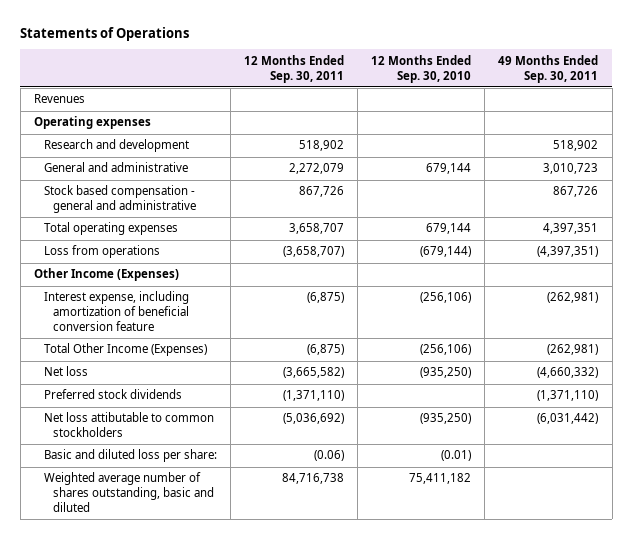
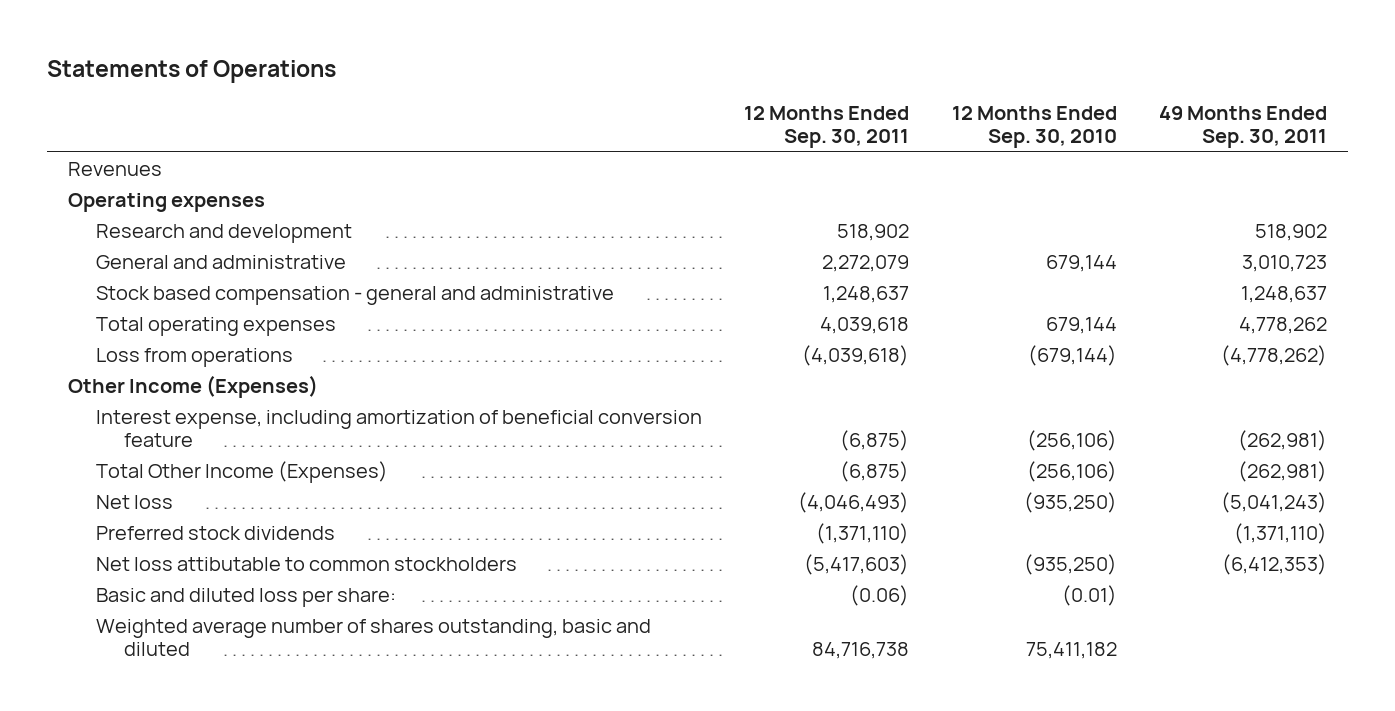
[298,186,344,198] 867,726 -> [823,285,910,303] 1,248,637
[553,186,599,198] 867,726 -> [1240,285,1327,303] 1,248,637
[288,223,344,235] 3,658,707 -> [820,316,910,334] 4,039,618
[543,223,599,235] 4,397,351 -> [1238,316,1327,334] 4,778,262
[282,246,344,258] (3,658,707) -> [802,344,910,366] (4,039,618)
[537,246,599,258] (4,397,351) -> [1220,344,1327,366] (4,778,262)
[282,367,344,379] (3,665,582) -> [798,491,910,513] (4,046,493)
[537,367,599,379] (4,660,332) -> [1220,491,1327,513] (5,041,243)
[282,413,344,425] (5,036,692) -> [804,553,910,575] (5,417,603)
[537,413,599,425] (6,031,442) -> [1221,553,1327,575] (6,412,353)

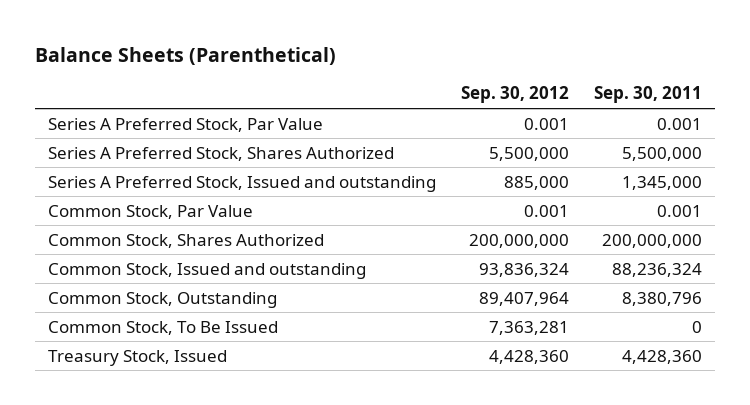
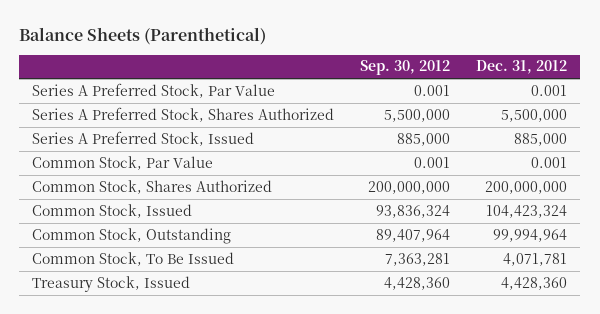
[594,86,703,104] Sep. 30, 2011 -> none
none -> [476,60,568,75] Dec. 31, 2012
[48,175,437,192] Series A Preferred Stock, Issued and outstanding -> [32,130,255,146] Series A Preferred Stock, Issued
[48,262,367,279] Common Stock, Issued and outstanding -> [32,203,193,218] Common Stock, Issued

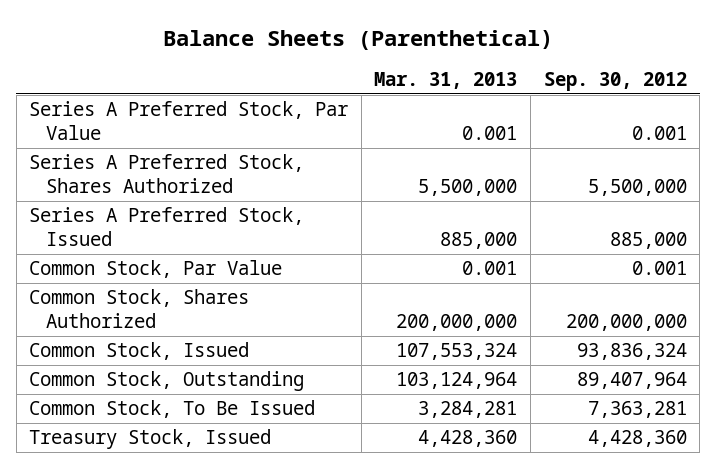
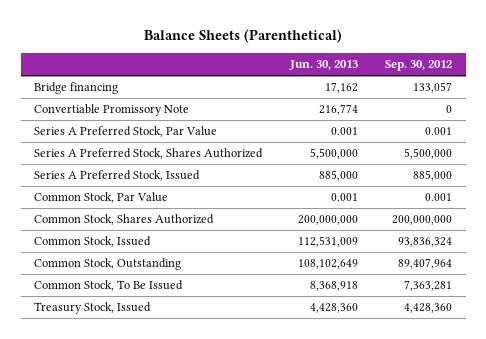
[374,72,518,90] Mar. 31, 2013 -> none
none -> [288,60,358,71] Jun. 30, 2013
none -> [34,82,119,95] Bridge financing
none -> [34,104,190,117] Convertiable Promissory Note

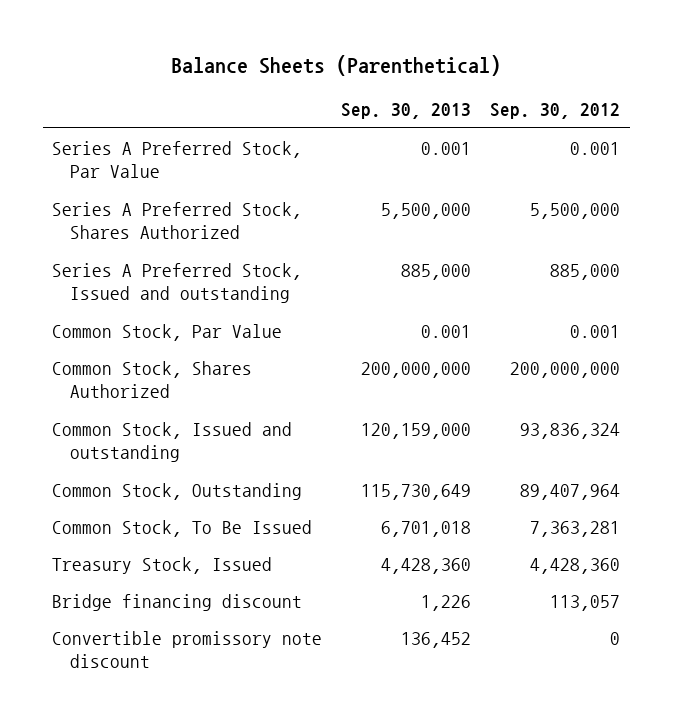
[288,60,358,71] Jun. 30, 2013 -> none
none -> [341,103,472,120] Sep. 30, 2013
[34,82,119,95] Bridge financing -> none
[34,104,190,117] Convertiable Promissory Note -> none
[34,170,201,182] Series A Preferred Stock, Issued -> [52,262,303,303] Series A Preferred Stock, Issued and outstanding
[34,236,152,248] Common Stock, Issued -> [52,421,293,462] Common Stock, Issued and outstanding
none -> [52,593,303,611] Bridge financing discount
none -> [52,630,323,668] Convertible promissory note discount

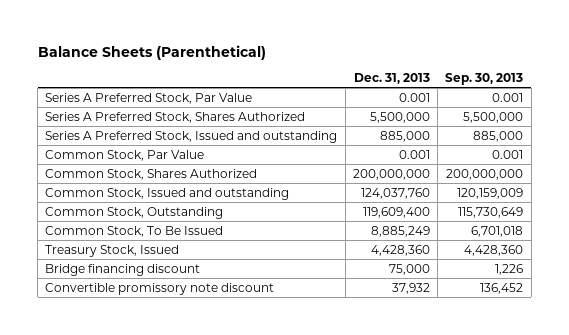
[490,103,621,120] Sep. 30, 2012 -> none
none -> [353,73,430,85] Dec. 31, 2013
[361,422,472,439] 120,159,000 -> [457,187,524,199] 120,159,009

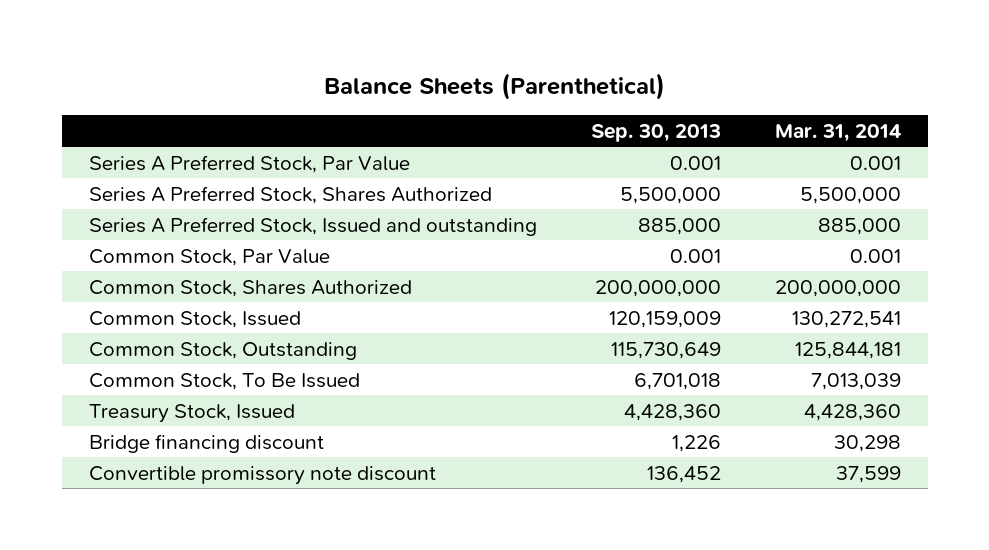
[353,73,430,85] Dec. 31, 2013 -> none
none -> [774,123,901,142] Mar. 31, 2014
[45,187,290,200] Common Stock, Issued and outstanding -> [88,310,301,328] Common Stock, Issued

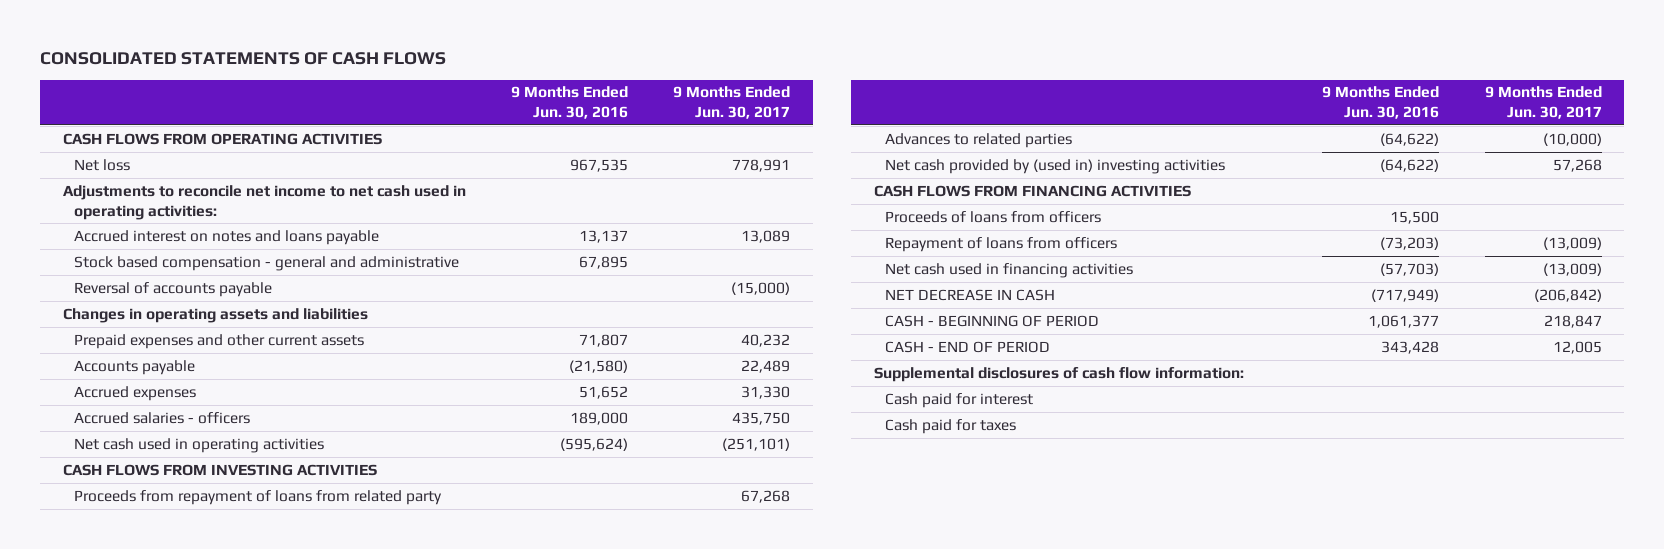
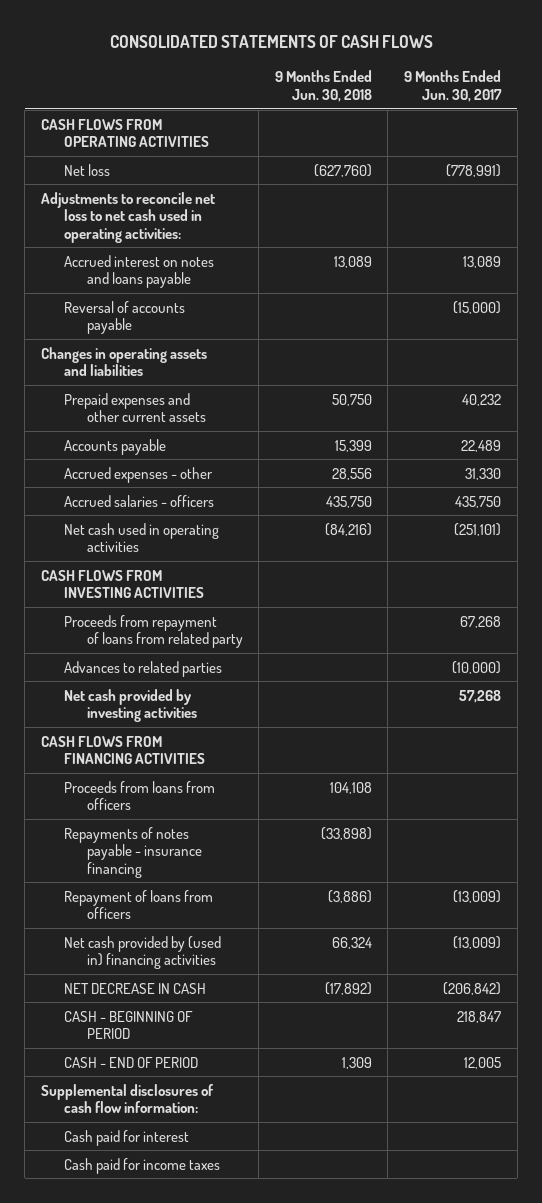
[510,86,628,120] 9 Months Ended Jun. 30, 2016 -> none
none -> [274,70,372,102] 9 Months Ended Jun. 30, 2018
[732,158,791,172] 778,991 -> [445,163,501,177] (778,991)
[62,184,466,220] Adjustments to reconcile net income to net cash used in operating activities: -> [40,191,215,243] Adjustments to reconcile net loss to net cash used in operating activities:
[73,255,459,271] Stock based compensation - general and administrative -> none
[73,385,196,401] Accrued expenses -> [63,466,213,483] Accrued expenses - other
[885,158,1226,174] Net cash provided by (used in) investing activities -> [63,688,197,723] Net cash provided by investing activities
[885,210,1102,223] Proceeds of loans from officers -> [63,780,215,811] Proceeds from loans from officers
none -> [63,826,202,878] Repayments of notes payable - insurance financing
[885,262,1134,278] Net cash used in financing activities -> [63,935,221,970] Net cash provided by (used in) financing activities
[885,418,1017,434] Cash paid for taxes -> [63,1157,220,1174] Cash paid for income taxes

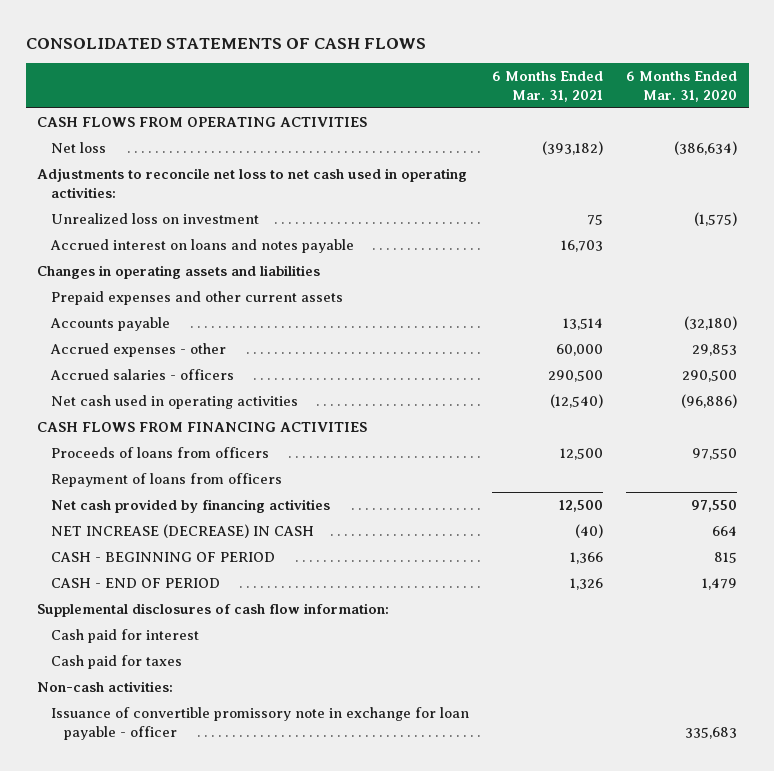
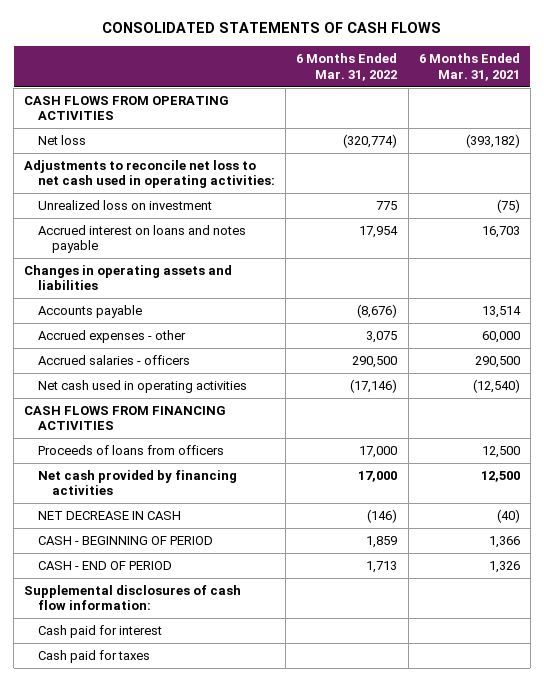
[626,71,738,103] 6 Months Ended Mar. 31, 2020 -> none
none -> [296,53,398,81] 6 Months Ended Mar. 31, 2022
[586,213,603,225] 75 -> [496,199,520,214] (75)
[50,290,343,305] Prepaid expenses and other current assets -> none
[50,472,282,487] Repayment of loans from officers -> none
[50,523,314,538] NET INCREASE (DECREASE) IN CASH -> [38,511,182,521] NET DECREASE IN CASH
[37,680,174,692] Non-cash activities: -> none
[50,706,469,740] Issuance of convertible promissory note in exchange for loan payable - officer -> none

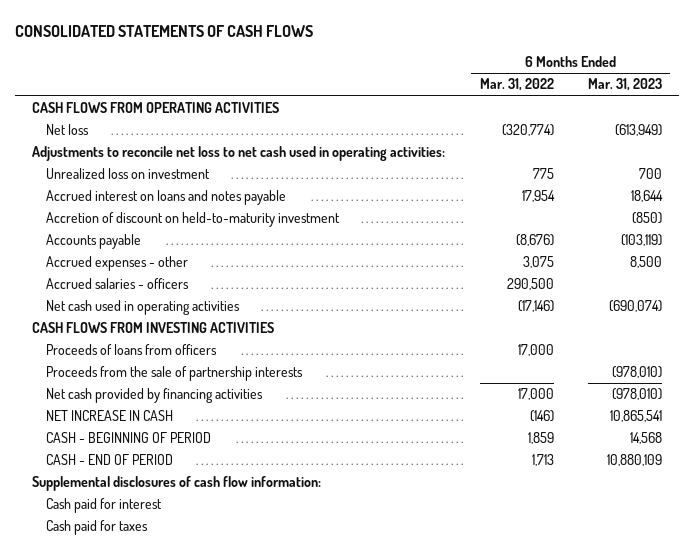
[418,53,520,81] 6 Months Ended Mar. 31, 2021 -> none
none -> [587,78,662,92] Mar. 31, 2023
[24,265,233,291] Changes in operating assets and liabilities -> none
none -> [46,212,341,228] Accretion of discount on held-to-maturity investment
[24,406,227,431] CASH FLOWS FROM FINANCING ACTIVITIES -> [32,322,275,334] CASH FLOWS FROM INVESTING ACTIVITIES
none -> [46,366,304,382] Proceeds from the sale of partnership interests
[38,511,182,521] NET DECREASE IN CASH -> [46,410,174,422] NET INCREASE IN CASH

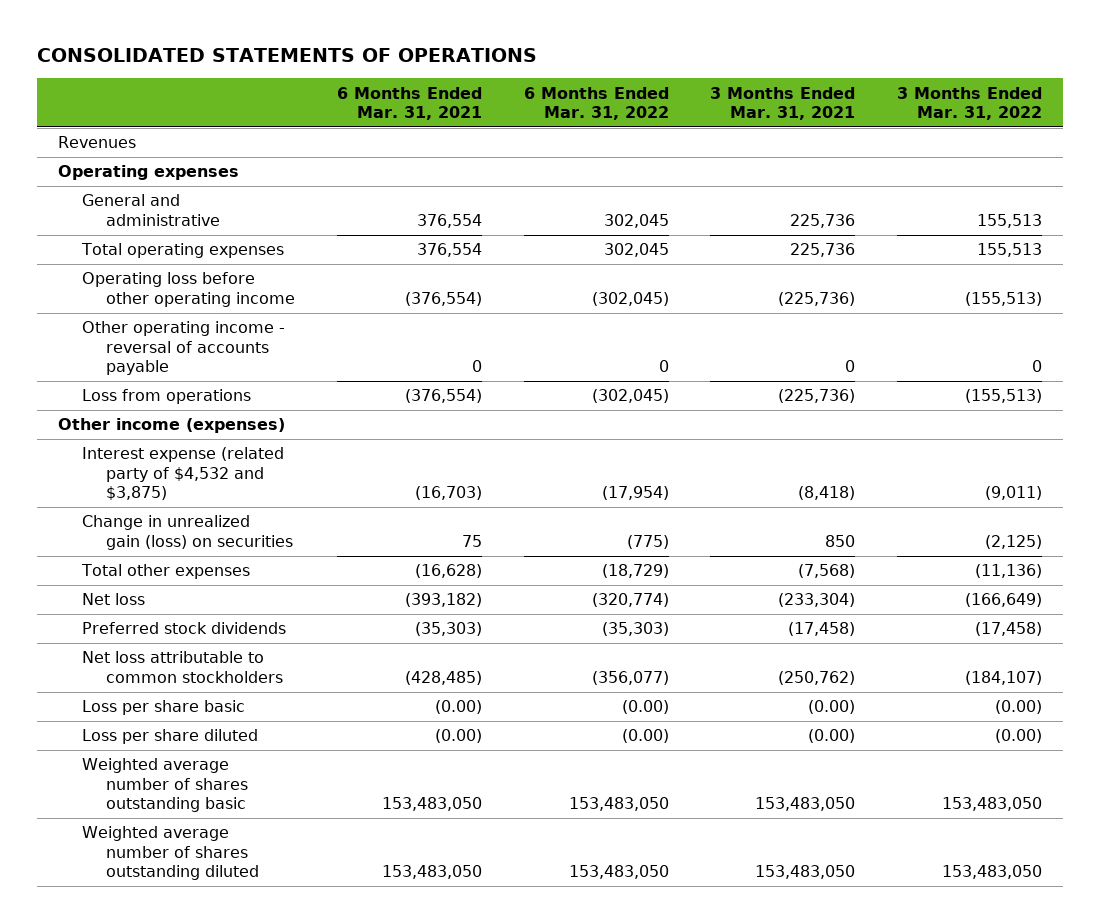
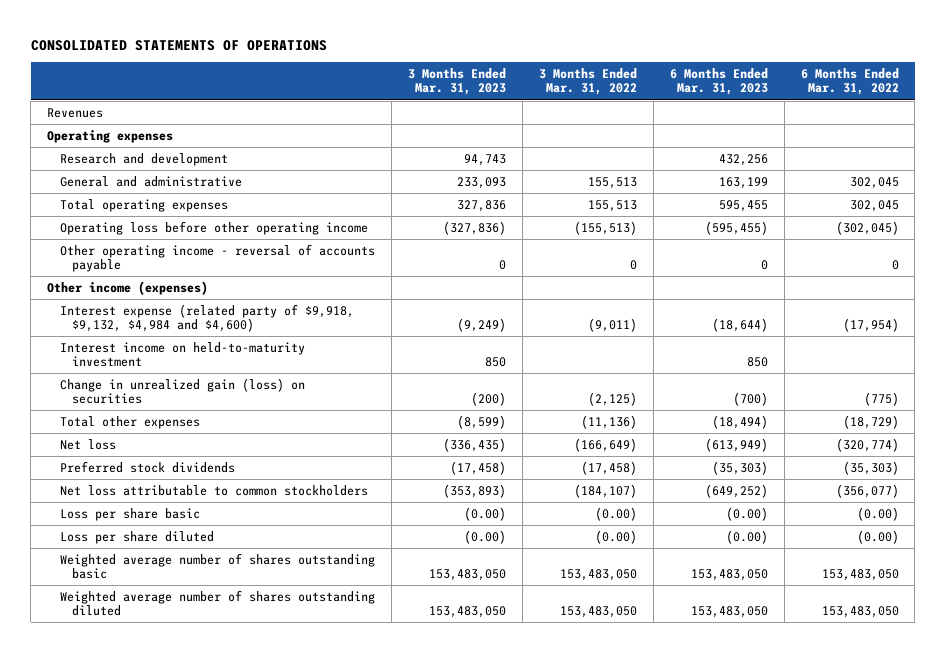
[336,86,482,121] 6 Months Ended Mar. 31, 2021 -> none
[710,86,856,121] 3 Months Ended Mar. 31, 2021 -> none
none -> [407,67,506,96] 3 Months Ended Mar. 31, 2023
none -> [669,67,768,96] 6 Months Ended Mar. 31, 2023
none -> [59,152,228,166] Research and development
[82,389,252,405] Loss from operations -> none
[82,447,285,501] Interest expense (related party of $4,532 and $3,875) -> [59,303,354,333] Interest expense (related party of $9,918, $9,132, $4,984 and $4,600)
none -> [59,341,305,368] Interest income on held-to-maturity investment

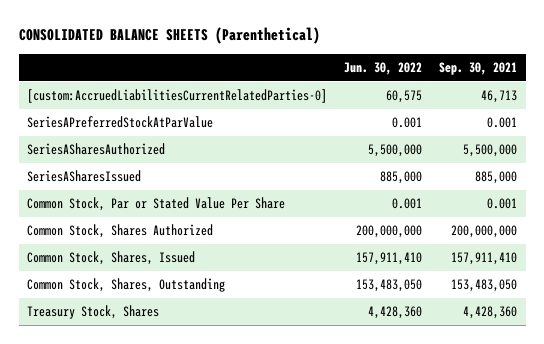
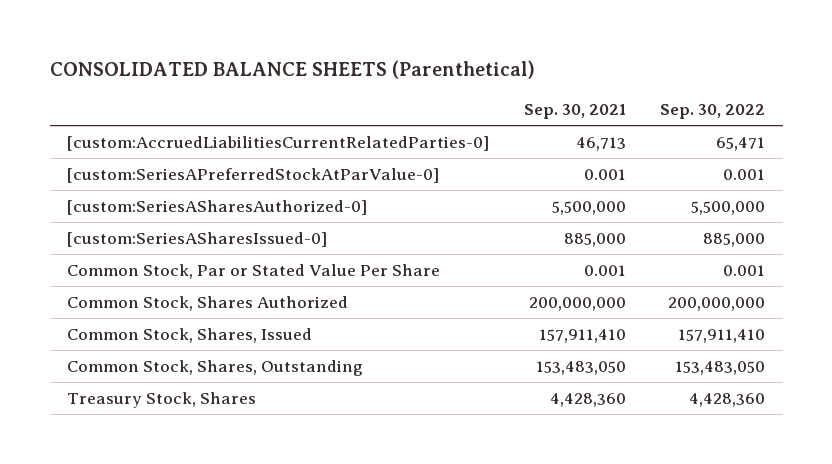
[344,61,423,75] Jun. 30, 2022 -> none
none -> [660,104,766,120] Sep. 30, 2022
[27,116,214,129] SeriesAPreferredStockAtParValue -> [67,167,440,183] [custom:SeriesAPreferredStockAtParValue-0]
[27,143,166,156] SeriesASharesAuthorized -> [67,199,368,215] [custom:SeriesASharesAuthorized-0]
[27,170,142,183] SeriesASharesIssued -> [67,231,328,247] [custom:SeriesASharesIssued-0]

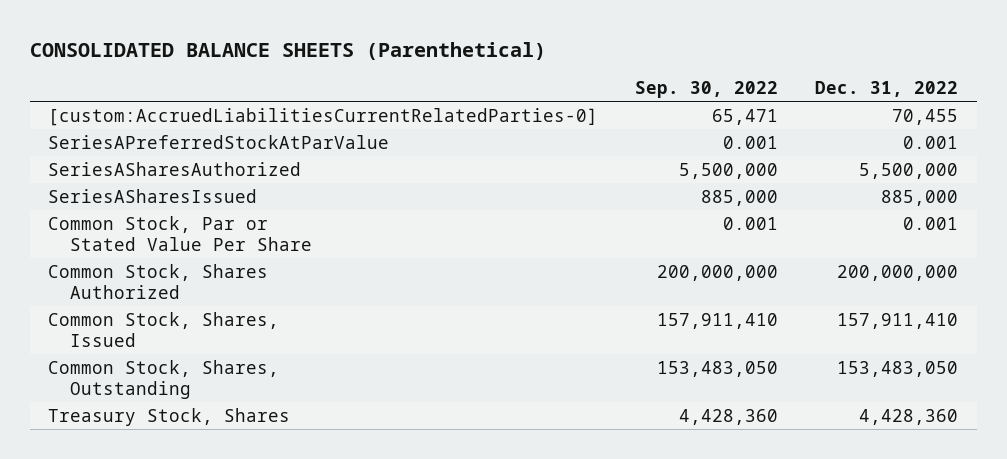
[523,104,626,120] Sep. 30, 2021 -> none
none -> [815,81,959,98] Dec. 31, 2022
[67,167,440,183] [custom:SeriesAPreferredStockAtParValue-0] -> [48,134,390,149] SeriesAPreferredStockAtParValue
[67,199,368,215] [custom:SeriesASharesAuthorized-0] -> [48,161,302,176] SeriesASharesAuthorized
[67,231,328,247] [custom:SeriesASharesIssued-0] -> [48,188,258,203] SeriesASharesIssued

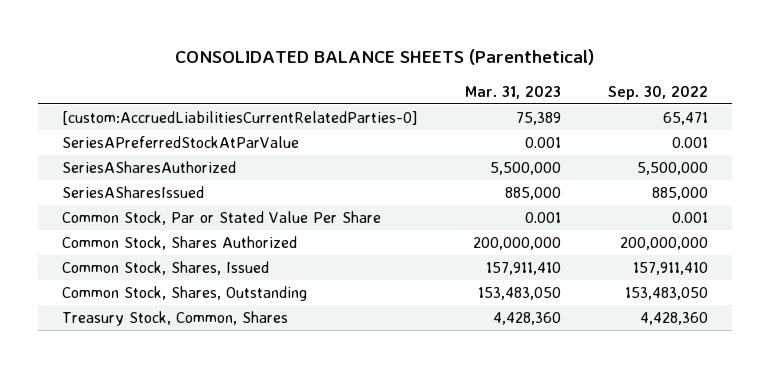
[815,81,959,98] Dec. 31, 2022 -> none
none -> [465,85,562,100] Mar. 31, 2023
[48,407,291,426] Treasury Stock, Shares -> [62,310,289,326] Treasury Stock, Common, Shares

